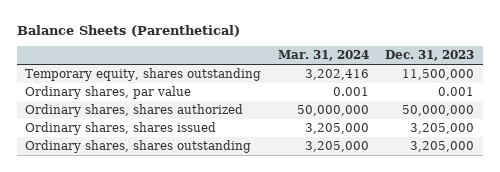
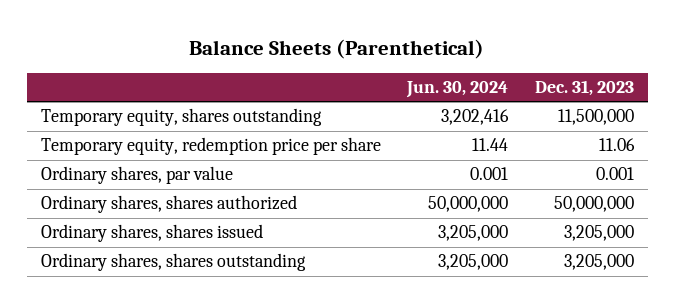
[277,50,369,62] Mar. 31, 2024 -> none
none -> [406,80,509,98] Jun. 30, 2024
none -> [40,137,381,156] Temporary equity, redemption price per share

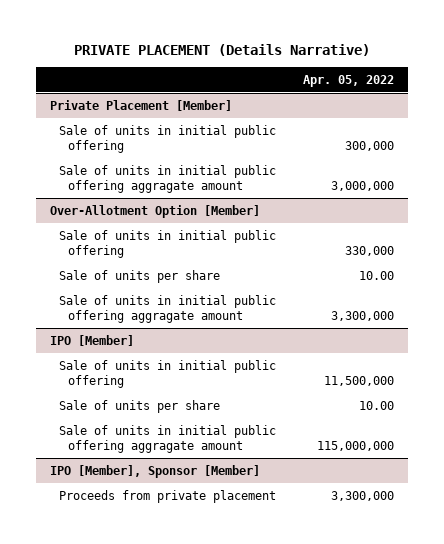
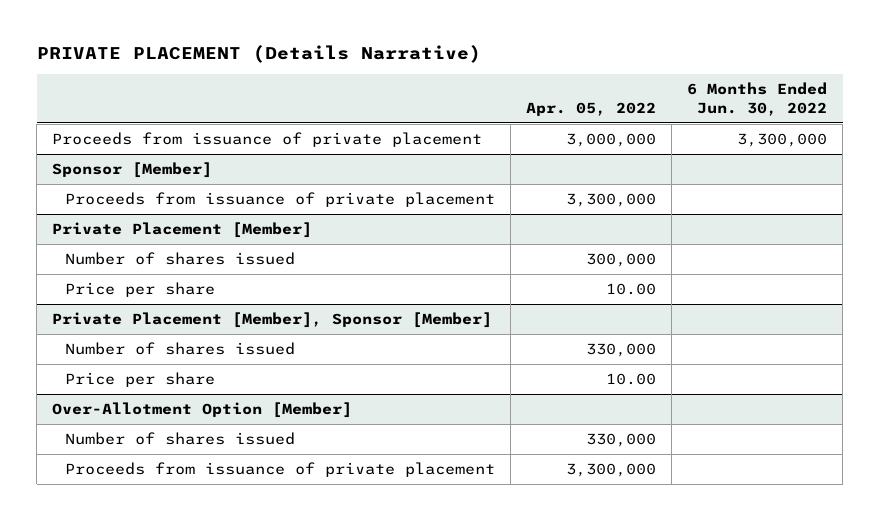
none -> [687,82,828,116] 6 Months Ended Jun. 30, 2022
none -> [52,132,483,148] Proceeds from issuance of private placement
none -> [52,162,213,179] Sponsor [Member]
none -> [65,192,496,208] Proceeds from issuance of private placement
[59,164,277,193] Sale of units in initial public offering aggragate amount -> none
[59,124,277,153] Sale of units in initial public offering -> [65,252,296,266] Number of shares issued
none -> [65,282,216,298] Price per share
none -> [52,312,493,329] Private Placement [Member], Sponsor [Member]
none -> [65,342,296,356] Number of shares issued
none -> [65,372,216,388] Price per share
[59,269,221,283] Sale of units per share -> none
[59,294,277,323] Sale of units in initial public offering aggragate amount -> none
[49,334,134,346] IPO [Member] -> none
[59,359,277,388] Sale of units in initial public offering -> none
[59,399,221,413] Sale of units per share -> none
[59,424,277,453] Sale of units in initial public offering aggragate amount -> none
[49,464,260,478] IPO [Member], Sponsor [Member] -> none
[59,229,277,258] Sale of units in initial public offering -> [65,432,296,446] Number of shares issued
[59,489,277,503] Proceeds from private placement -> [65,462,496,478] Proceeds from issuance of private placement

